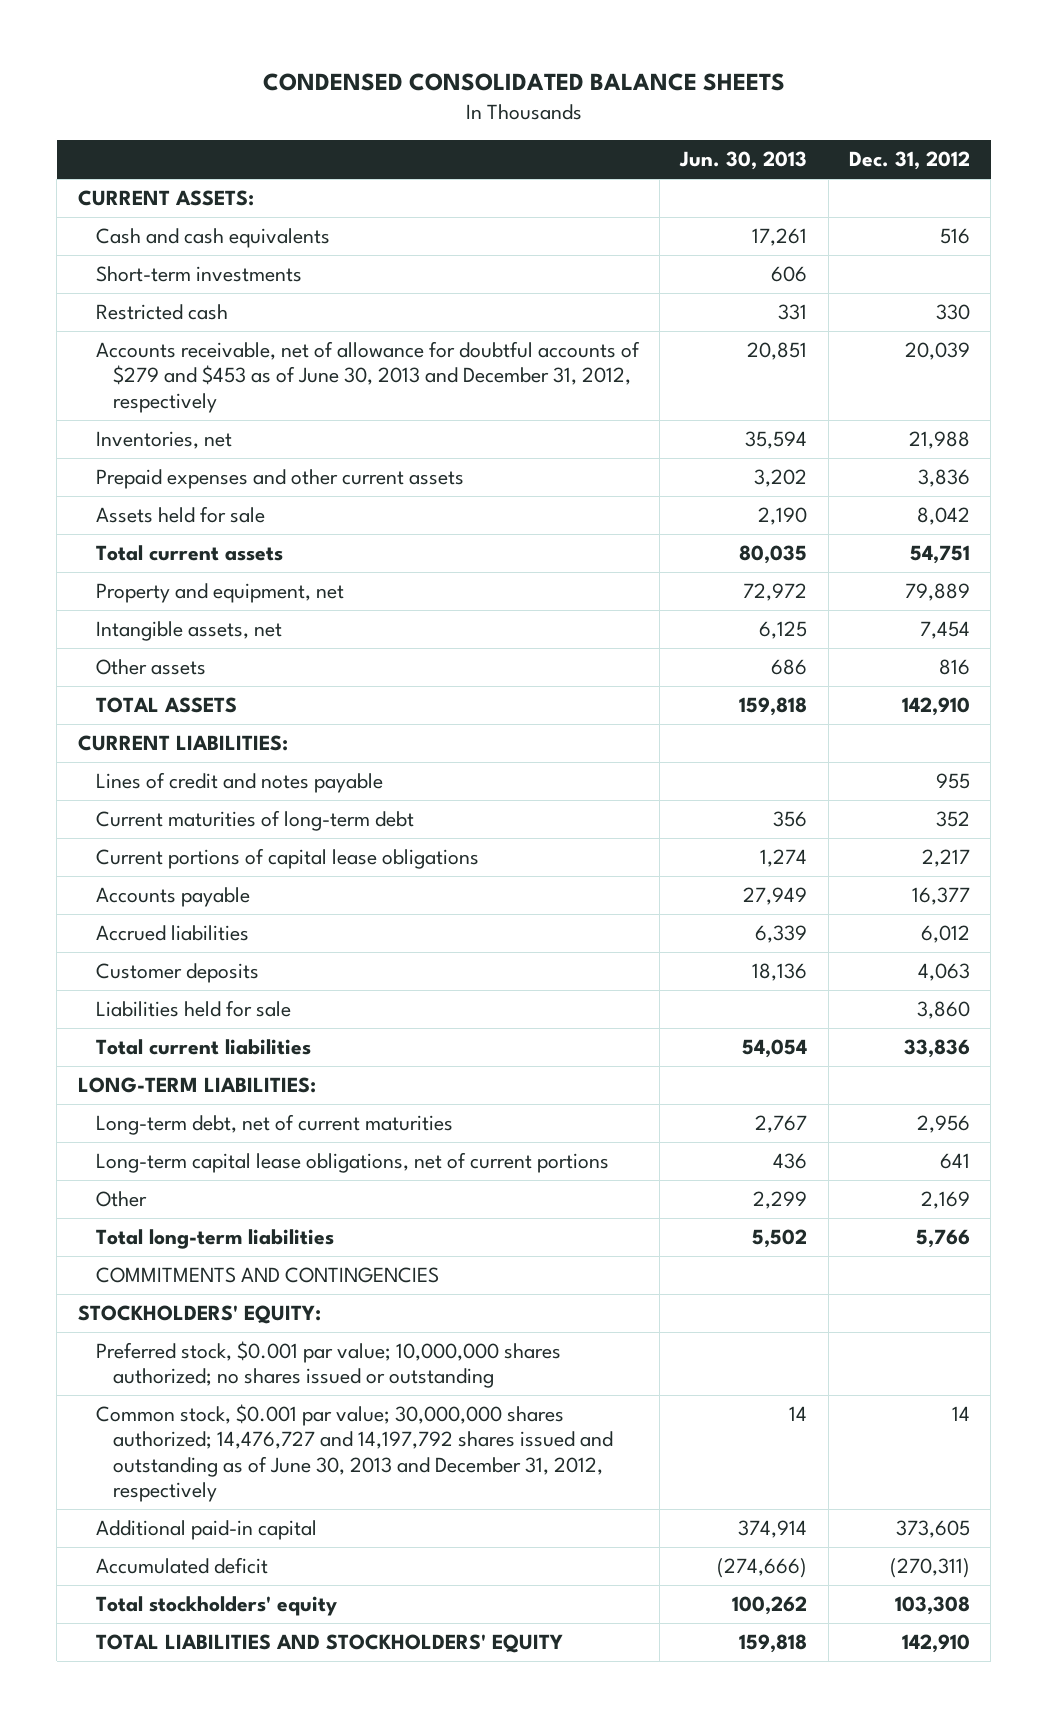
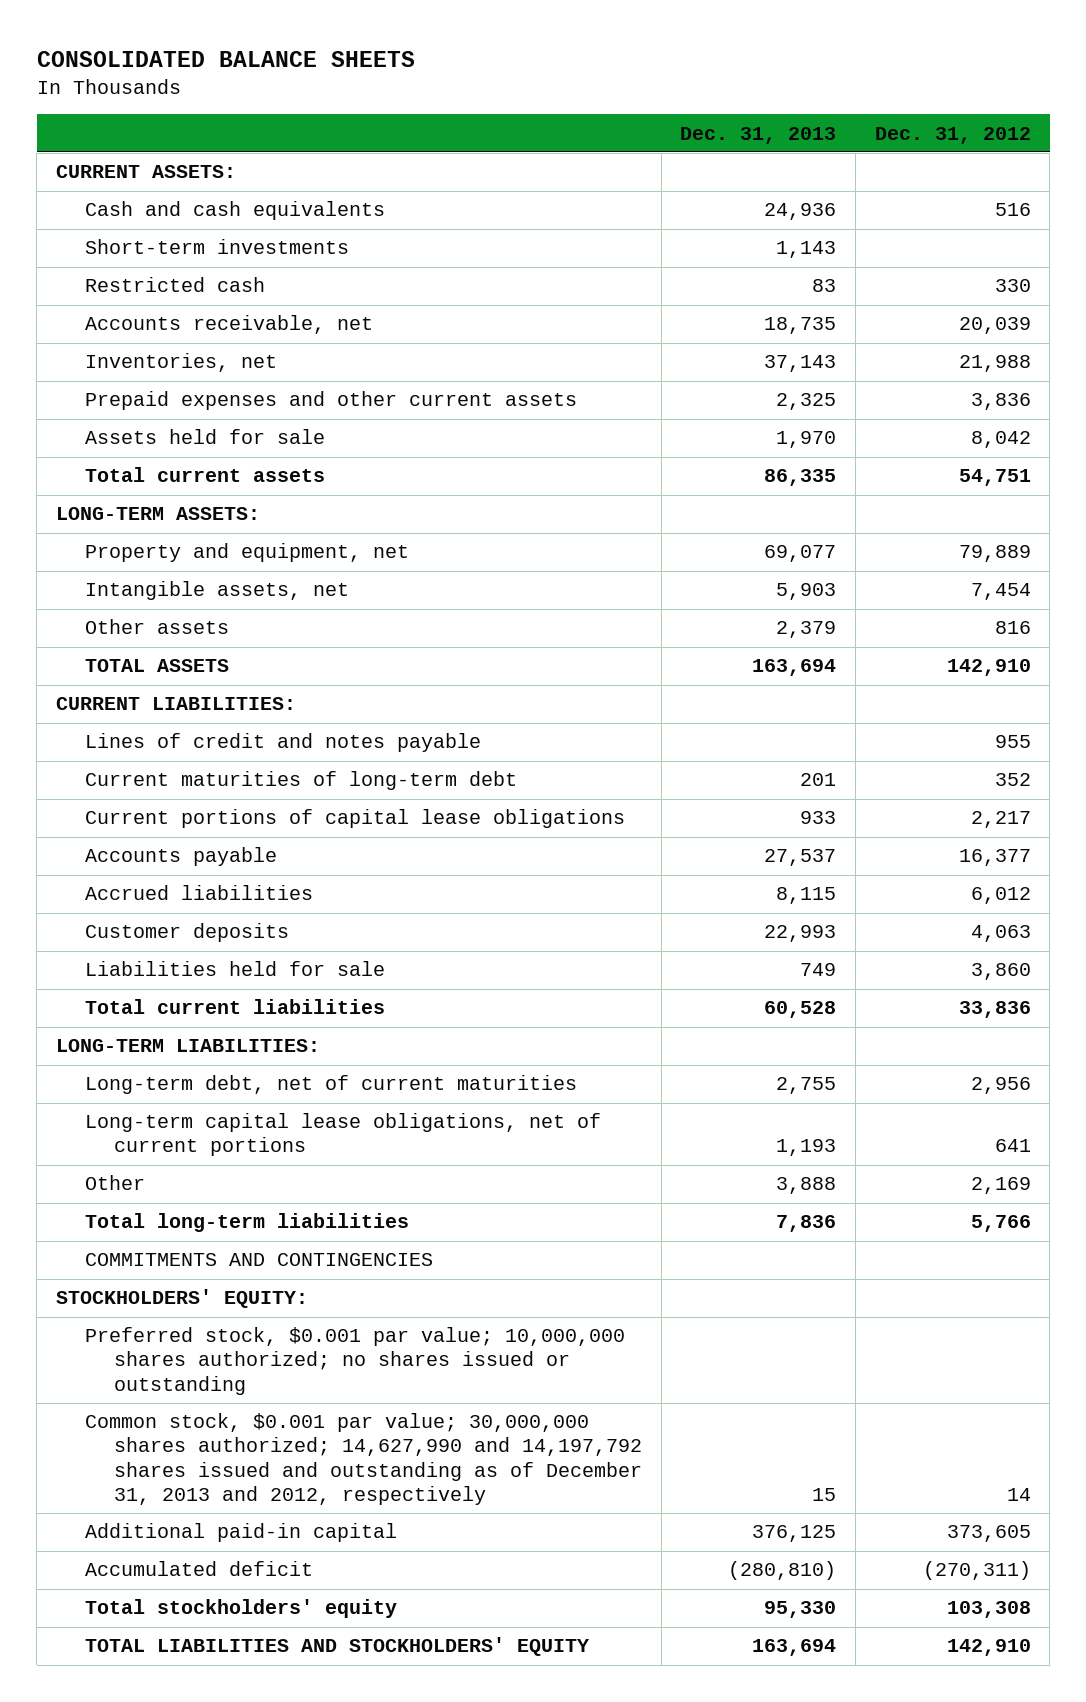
[262,72,785,91] CONDENSED CONSOLIDATED BALANCE SHEETS -> [36,51,415,68] CONSOLIDATED BALANCE SHEETS
[679,151,808,171] Jun. 30, 2013 -> none
none -> [680,126,837,144] Dec. 31, 2013
[95,341,640,413] Accounts receivable, net of allowance for doubtful accounts of $279 and $453 as of June 30, 2013 and December 31, 2012, respectively -> [84,315,373,335] Accounts receivable, net
none -> [55,507,260,521] LONG-TERM ASSETS:
[95,1404,614,1502] Common stock, $0.001 par value; 30,000,000 shares authorized; 14,476,727 and 14,197,792 shares issued and outstanding as of June 30, 2013 and December 31, 2012, respectively -> [84,1413,643,1505] Common stock, $0.001 par value; 30,000,000 shares authorized; 14,627,990 and 14,197,792 shares issued and outstanding as of December 31, 2013 and 2012, respectively

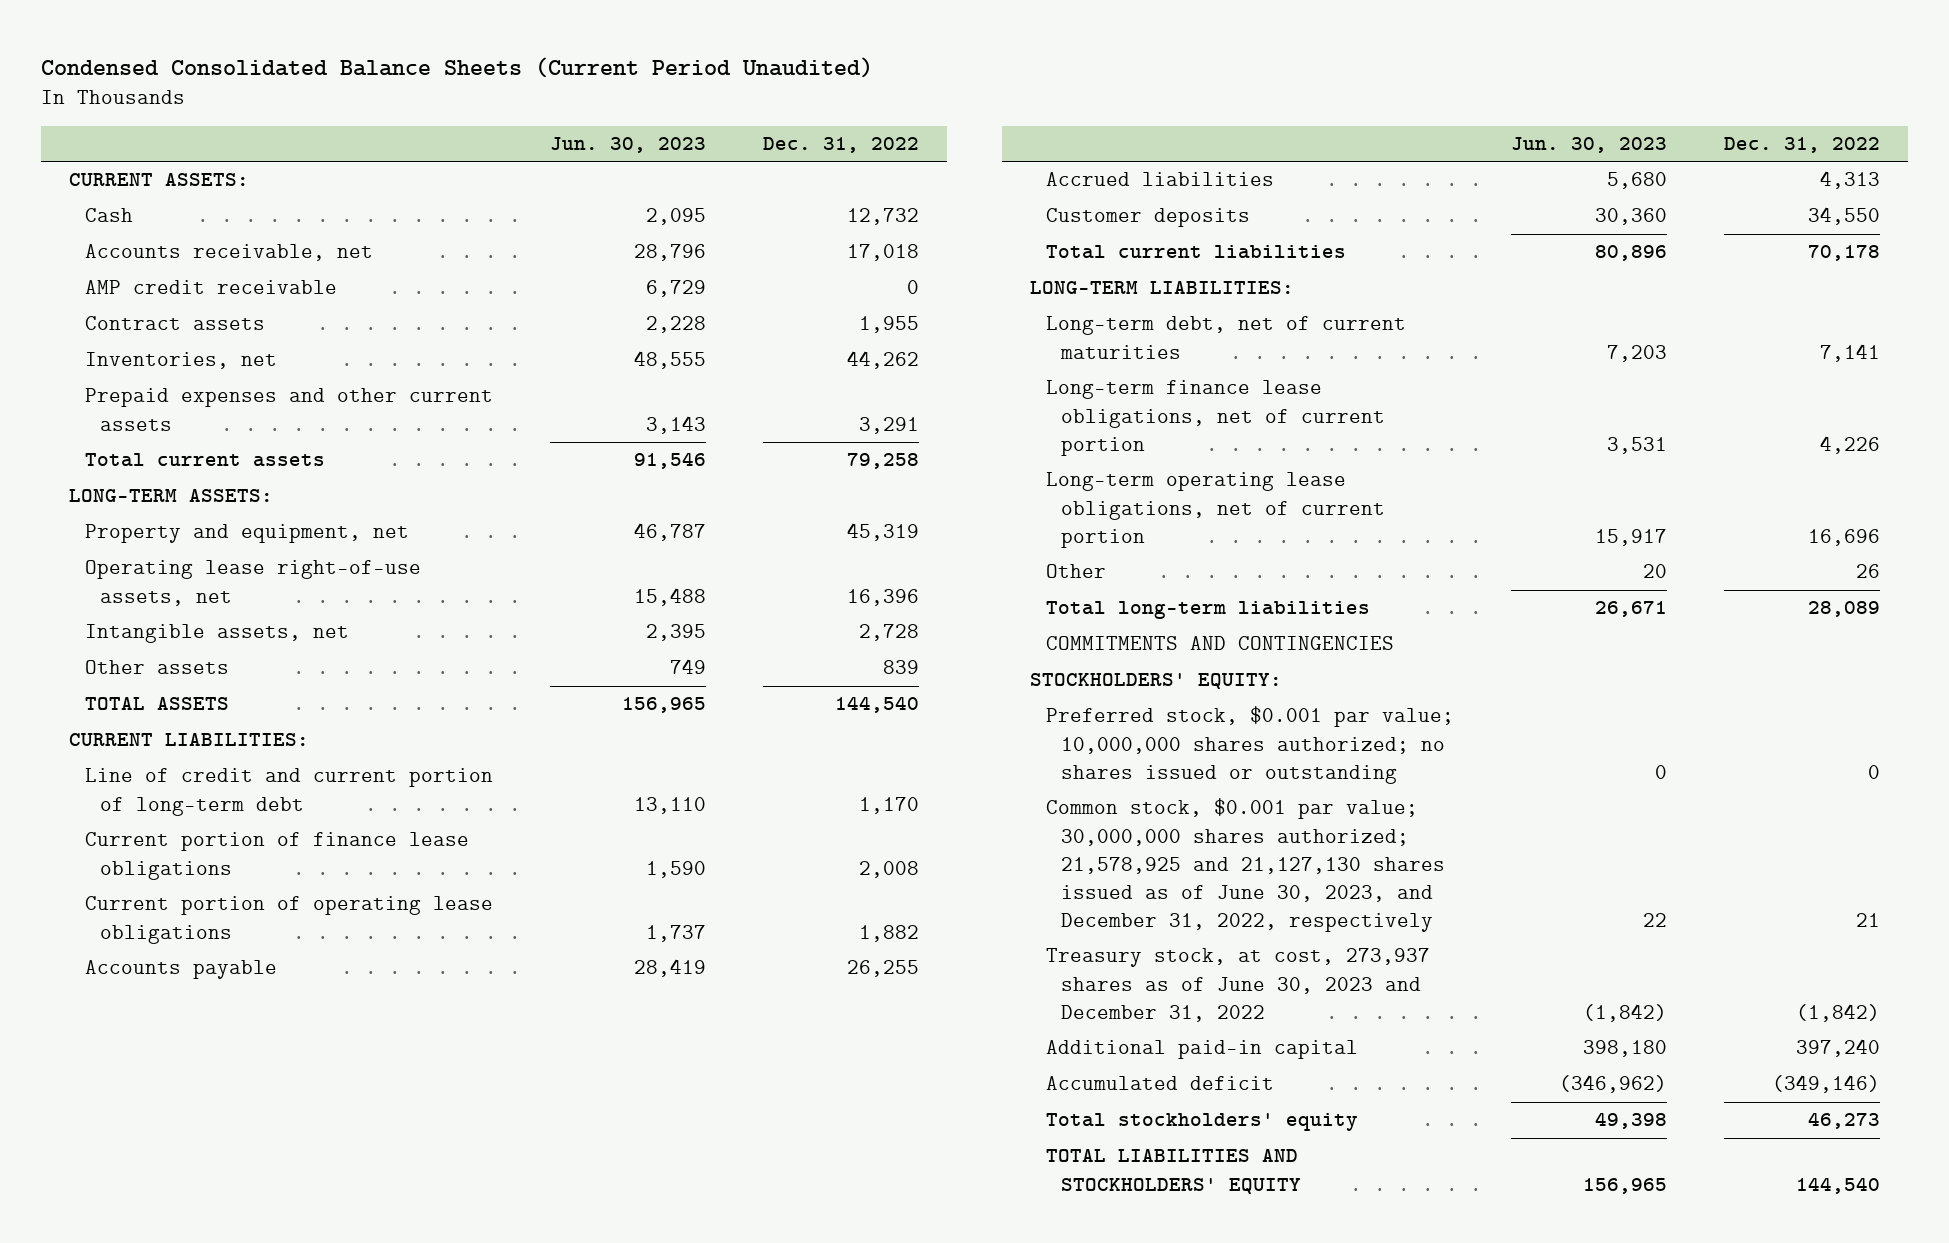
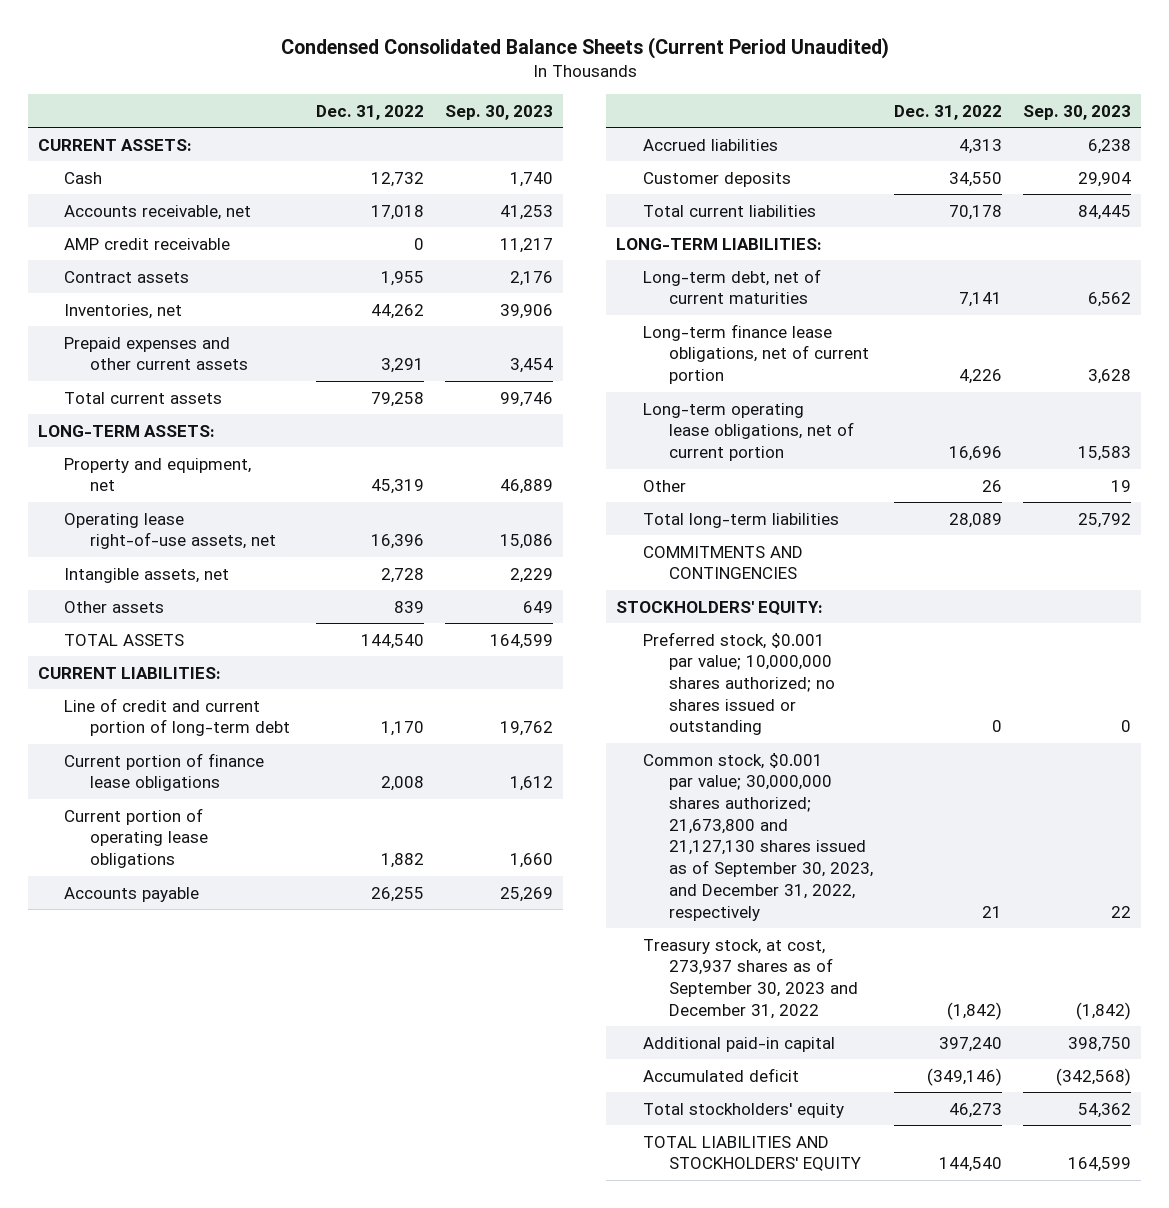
[549,137,706,154] Jun. 30, 2023 -> none
none -> [444,104,553,120] Sep. 30, 2023
[1045,798,1446,933] Common stock, $0.001 par value; 30,000,000 shares authorized; 21,578,925 and 21,127,130 shares issued as of June 30, 2023, and December 31, 2022, respectively -> [642,752,873,921] Common stock, $0.001 par value; 30,000,000 shares authorized; 21,673,800 and 21,127,130 shares issued as of September 30, 2023, and December 31, 2022, respectively
[1045,948,1430,1022] Treasury stock, at cost, 273,937 shares as of June 30, 2023 and December 31, 2022 -> [642,938,858,1019] Treasury stock, at cost, 273,937 shares as of September 30, 2023 and December 31, 2022

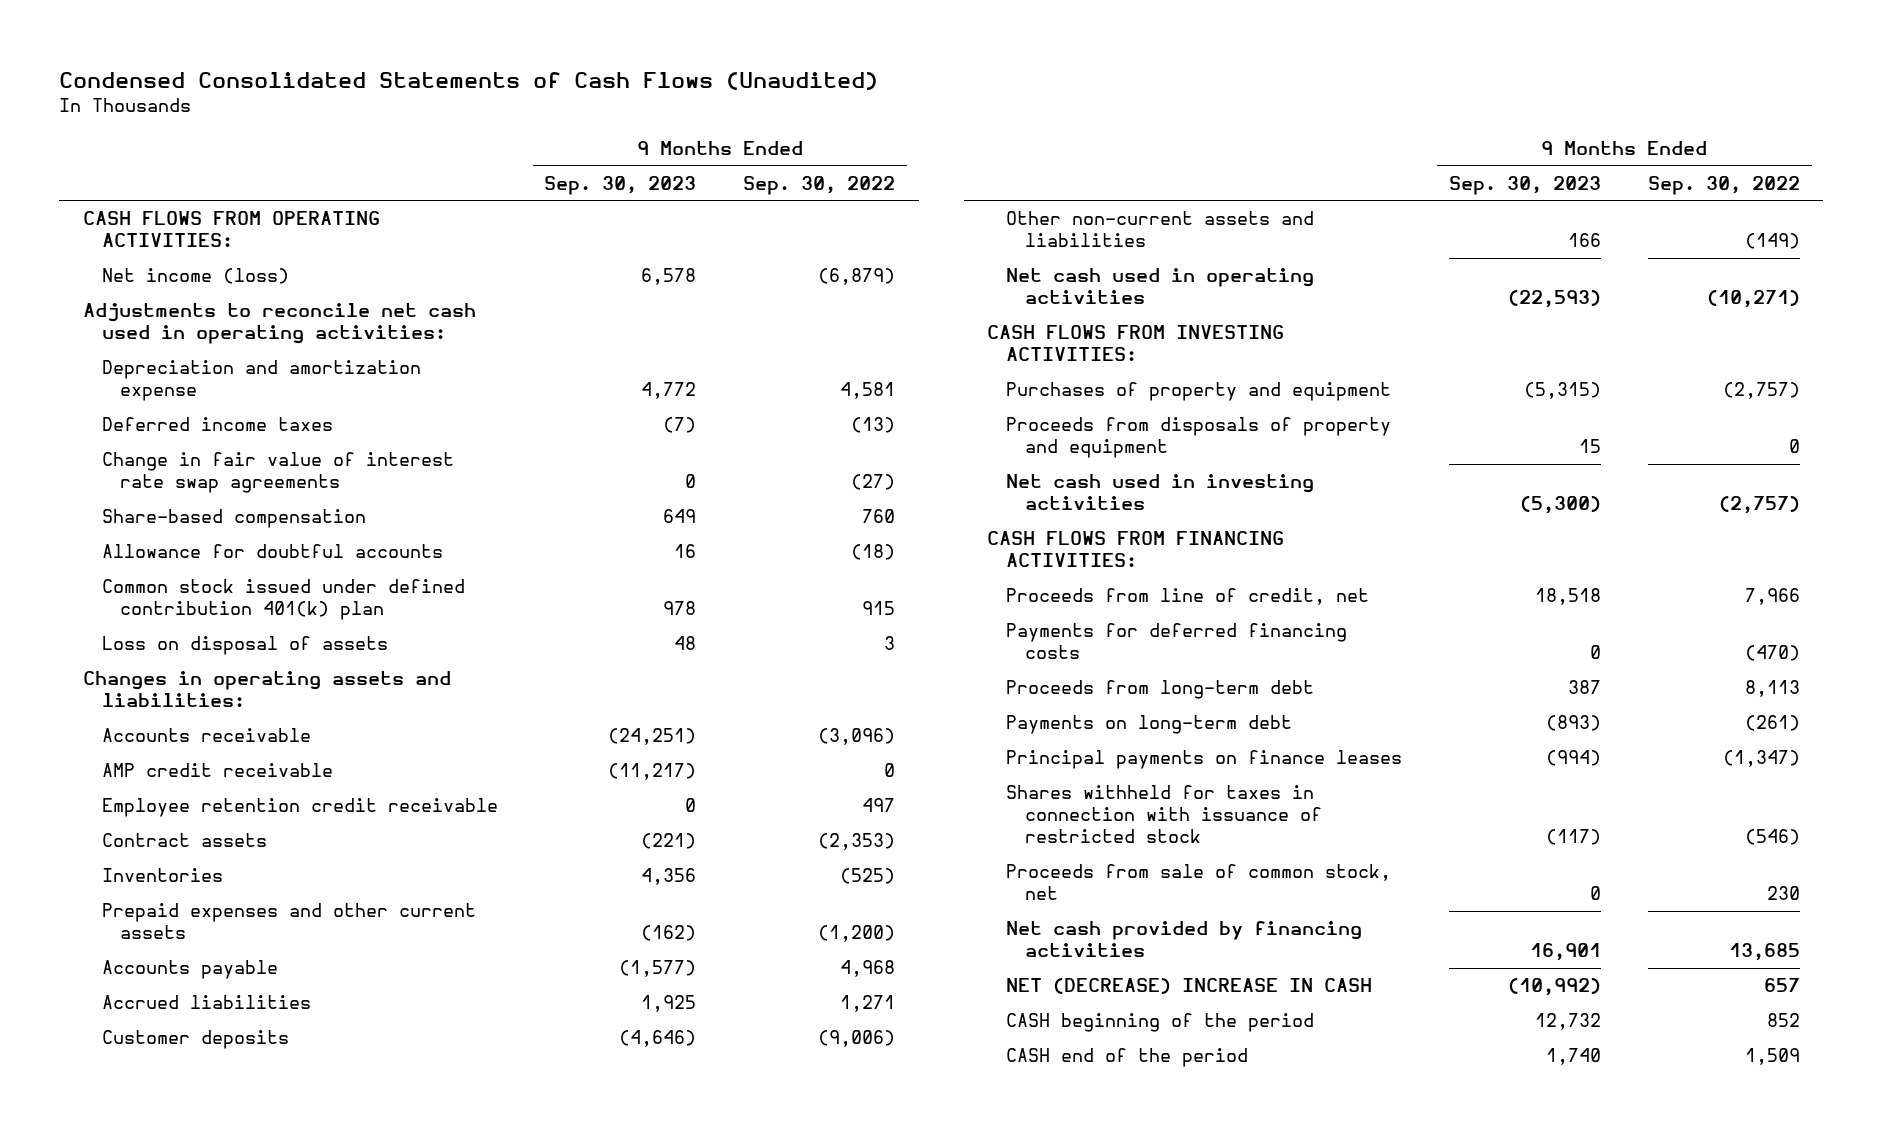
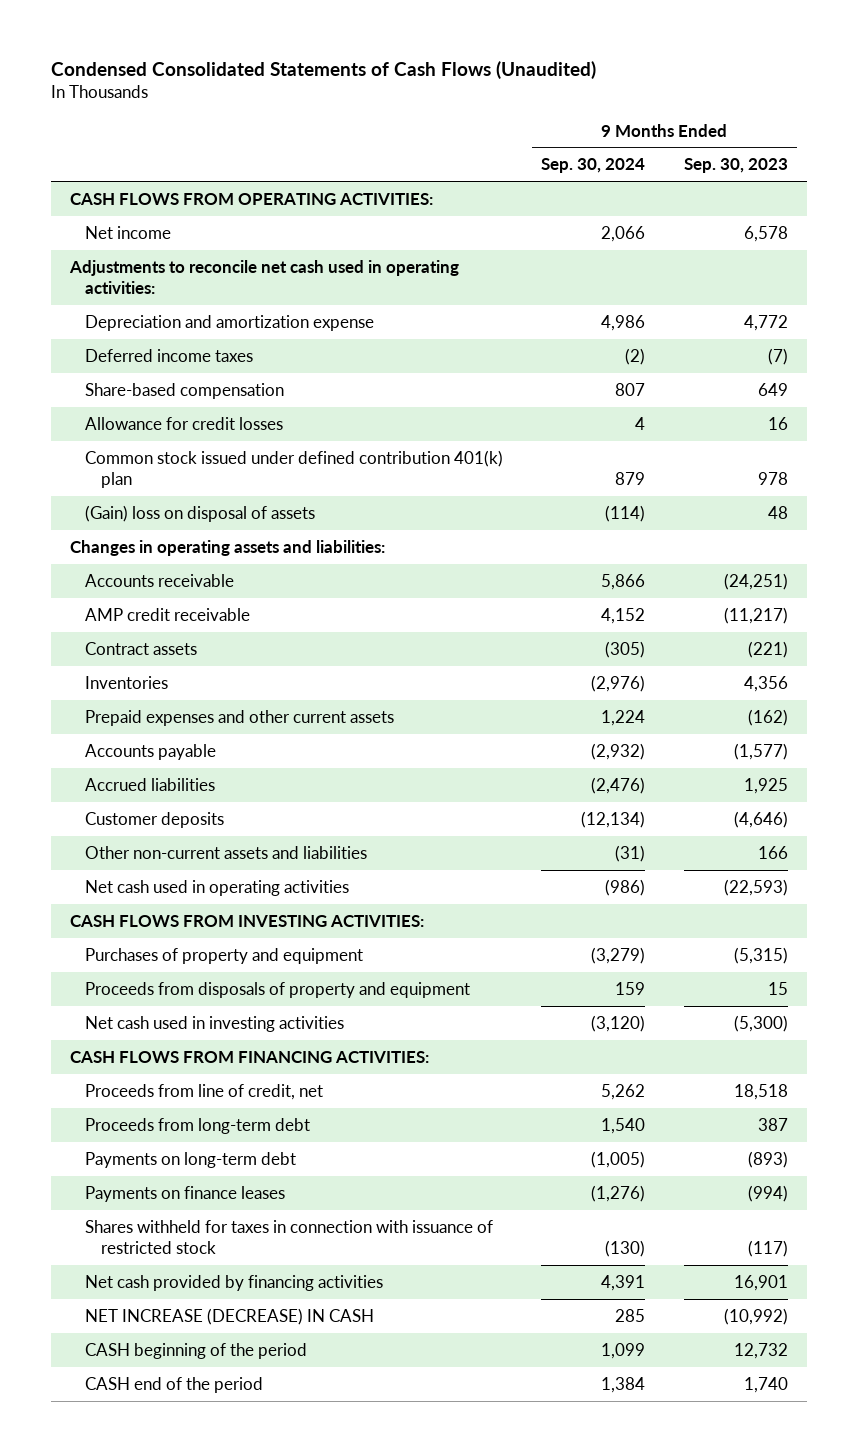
[743,175,896,195] Sep. 30, 2022 -> none
none -> [541,158,646,174] Sep. 30, 2024
[101,268,289,285] Net income (loss) -> [85,225,172,239] Net income
[101,452,454,494] Change in fair value of interest rate swap agreements -> none
[101,544,443,559] Allowance for doubtful accounts -> [85,416,284,430] Allowance for credit losses
[101,636,388,656] Loss on disposal of assets -> [85,504,316,522] (Gain) loss on disposal of assets
[101,798,498,818] Employee retention credit receivable -> none
[1006,623,1348,660] Payments for deferred financing costs -> none
[1006,750,1403,770] Principal payments on finance leases -> [85,1185,286,1202] Payments on finance leases
[1006,864,1392,901] Proceeds from sale of common stock, net -> none
[1006,978,1373,995] NET (DECREASE) INCREASE IN CASH -> [85,1307,375,1325] NET INCREASE (DECREASE) IN CASH

